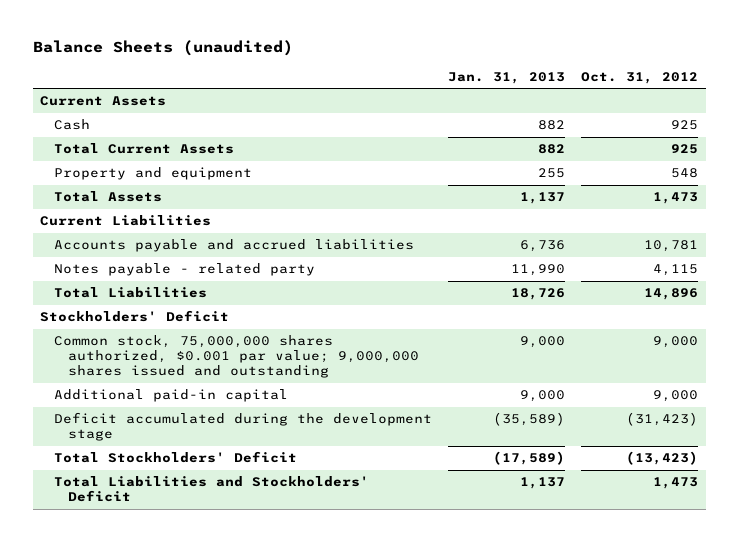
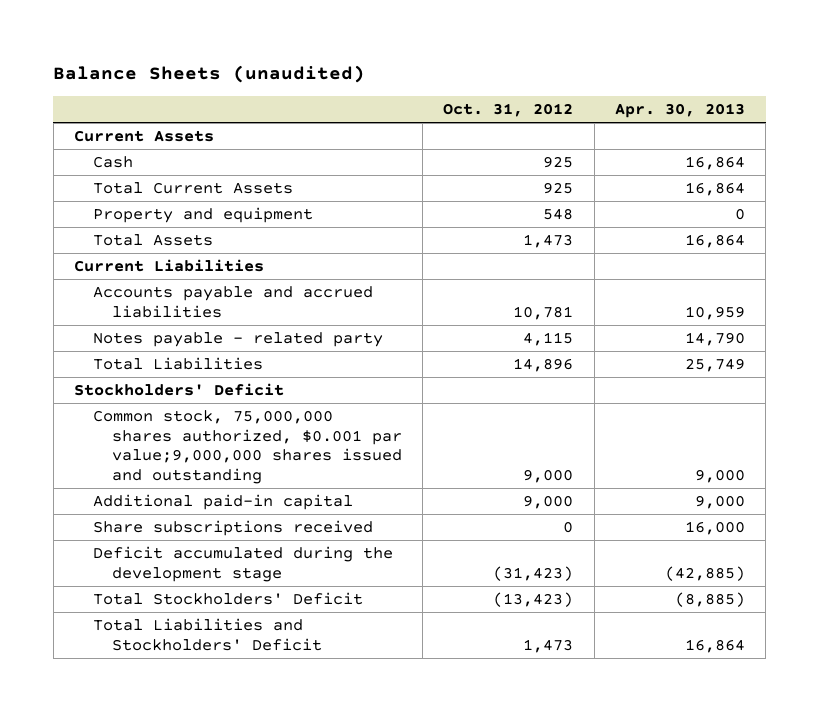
[447,71,565,84] Jan. 31, 2013 -> none
none -> [614,103,745,119] Apr. 30, 2013
[54,335,419,379] Common stock, 75,000,000 shares authorized, $0.001 par value; 9,000,000 shares issued and outstanding -> [92,410,402,484] Common stock, 75,000,000 shares authorized, $0.001 par value;9,000,000 shares issued and outstanding
none -> [92,520,373,537] Share subscriptions received

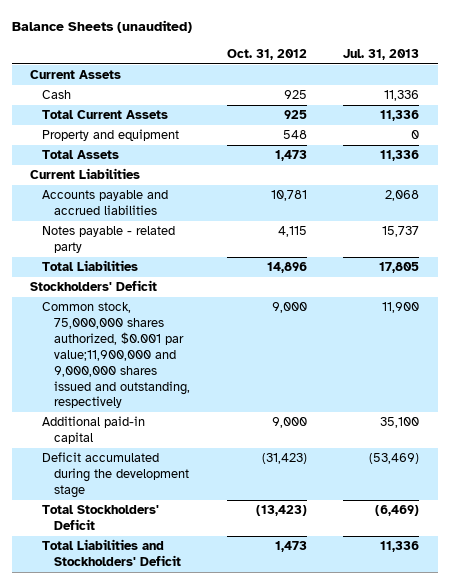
[614,103,745,119] Apr. 30, 2013 -> none
none -> [343,48,420,60] Jul. 31, 2013
[92,410,402,484] Common stock, 75,000,000 shares authorized, $0.001 par value;9,000,000 shares issued and outstanding -> [42,302,191,409] Common stock, 75,000,000 shares authorized, $0.001 par value;11,900,000 and 9,000,000 shares issued and outstanding, respectively
[92,520,373,537] Share subscriptions received -> none

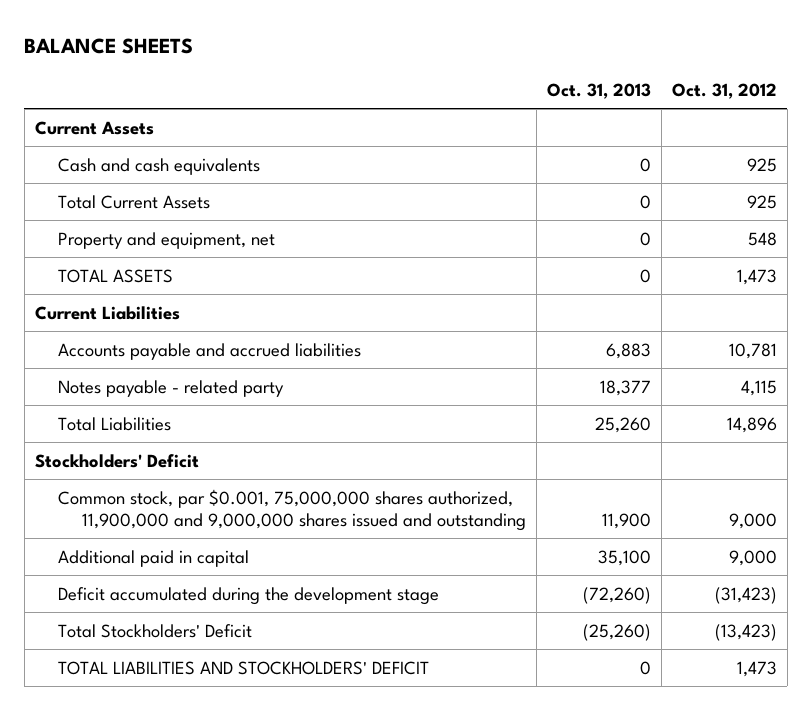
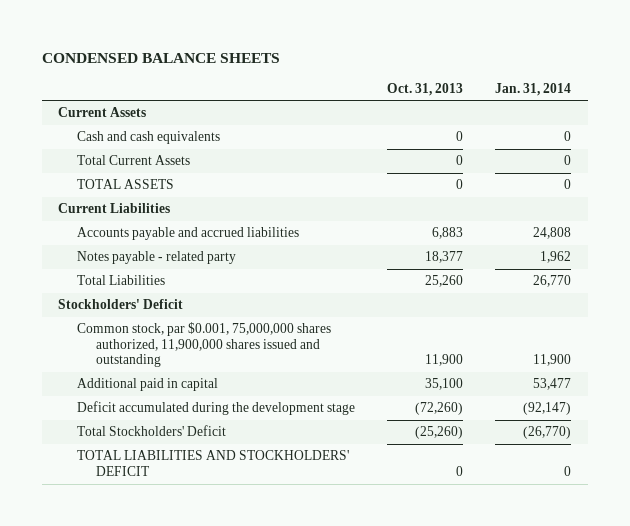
[24,38,194,55] BALANCE SHEETS -> [42,52,281,63] CONDENSED BALANCE SHEETS
[671,83,777,100] Oct. 31, 2012 -> none
none -> [495,82,572,96] Jan. 31, 2014
[58,231,276,249] Property and equipment, net -> none
[58,488,527,531] Common stock, par $0.001, 75,000,000 shares authorized, 11,900,000 and 9,000,000 shares issued and outstanding -> [77,322,332,368] Common stock, par $0.001, 75,000,000 shares authorized, 11,900,000 shares issued and outstanding

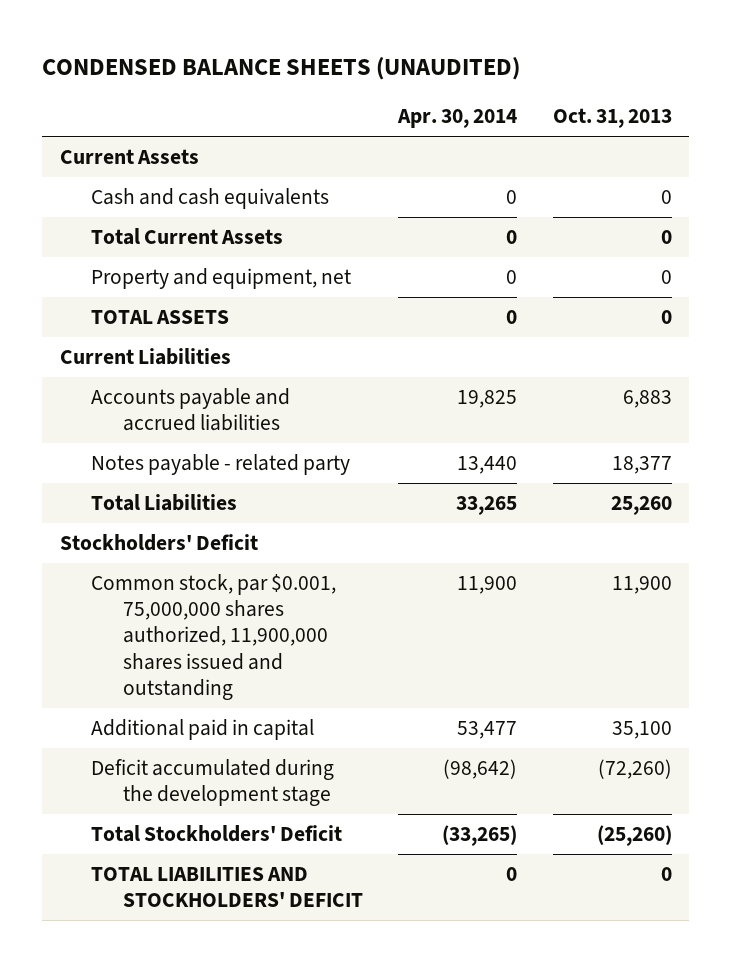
[42,52,281,63] CONDENSED BALANCE SHEETS -> [42,57,521,81] CONDENSED BALANCE SHEETS (UNAUDITED)
[495,82,572,96] Jan. 31, 2014 -> none
none -> [397,109,518,129] Apr. 30, 2014
none -> [91,268,352,290] Property and equipment, net

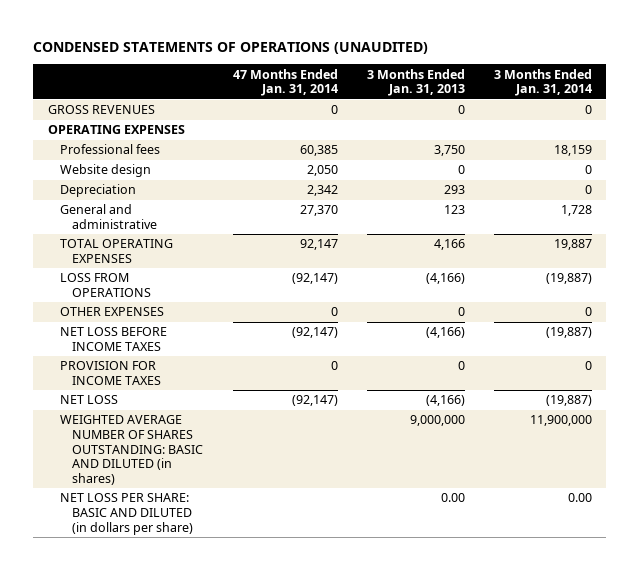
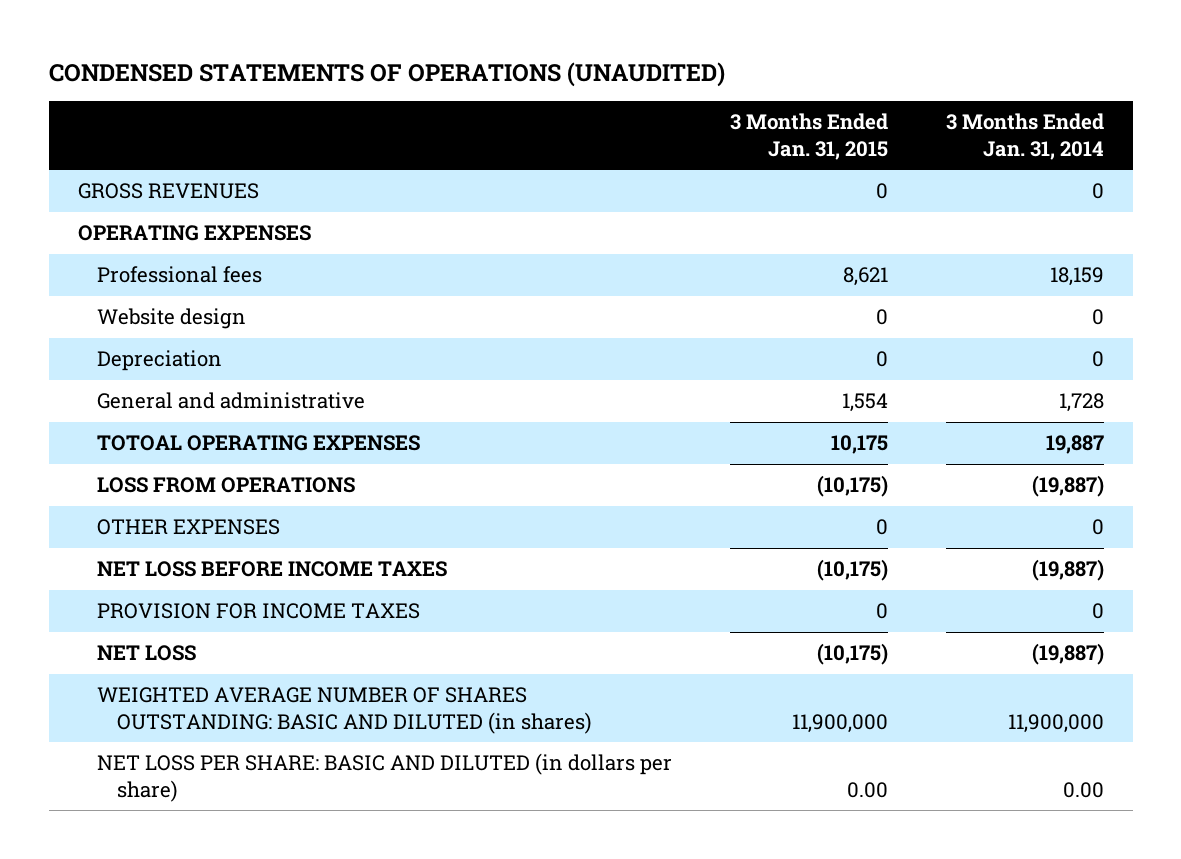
[232,68,338,97] 47 Months Ended Jan. 31, 2014 -> none
[366,68,465,97] 3 Months Ended Jan. 31, 2013 -> none
none -> [729,113,888,160] 3 Months Ended Jan. 31, 2015
[60,239,174,263] TOTAL OPERATING EXPENSES -> [97,435,421,452] TOTOAL OPERATING EXPENSES

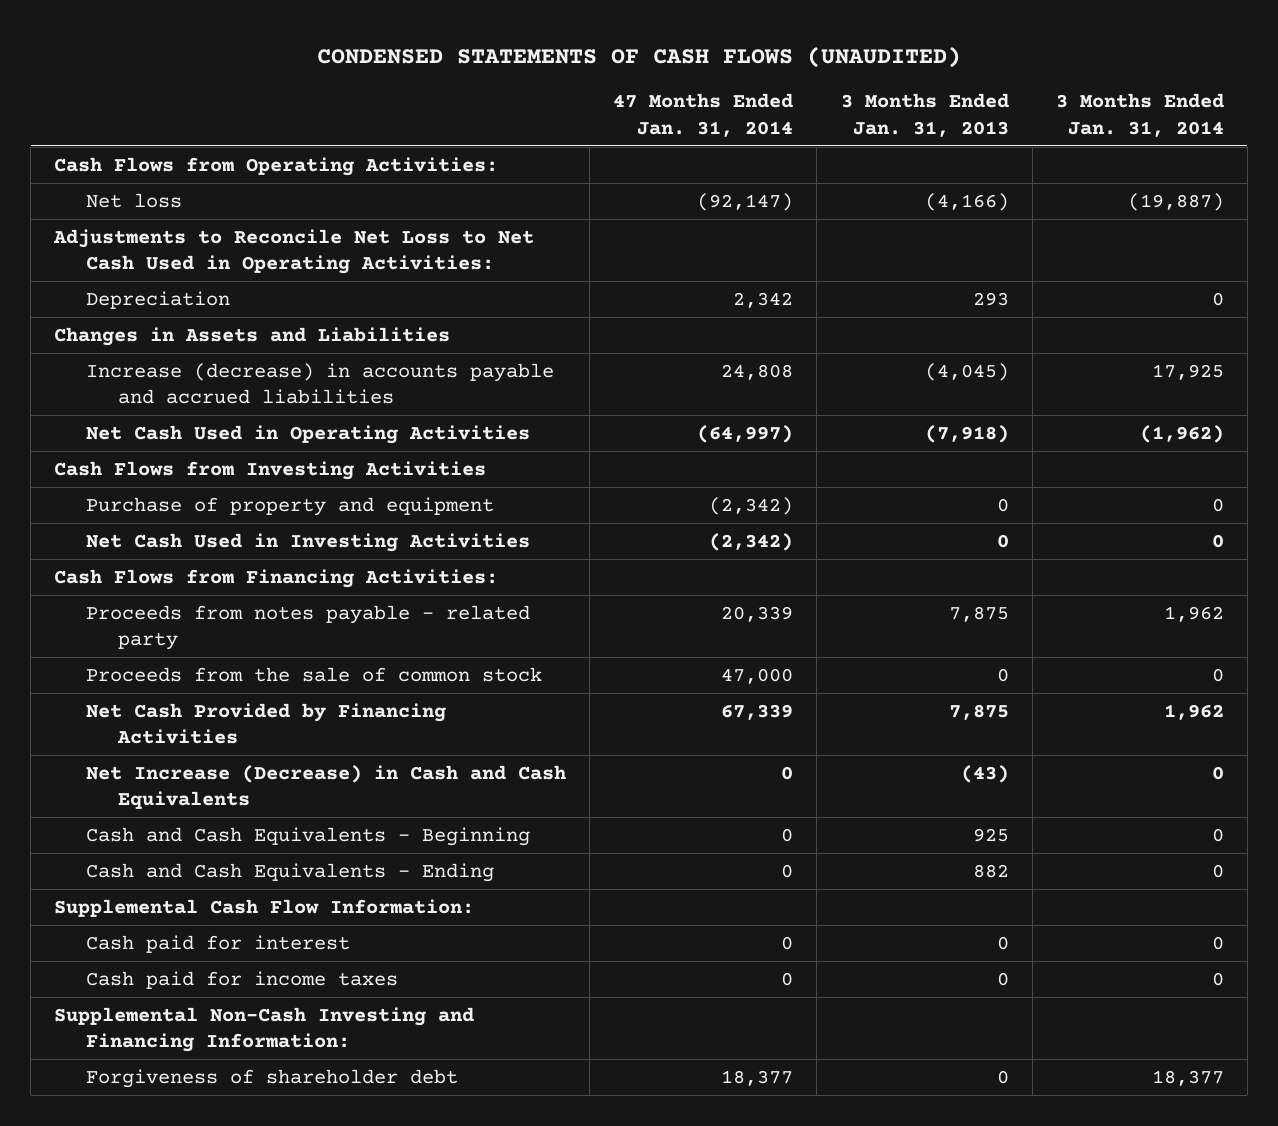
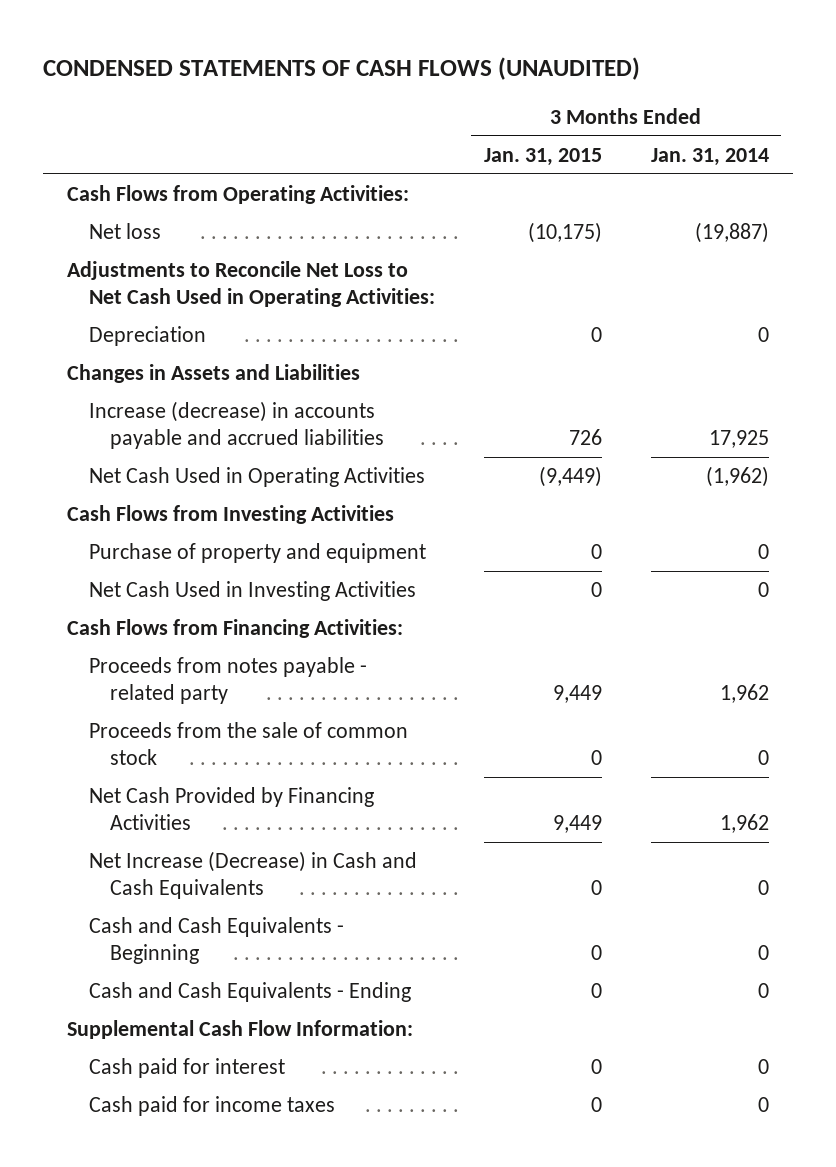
[613,93,794,137] 47 Months Ended Jan. 31, 2014 -> none
[840,93,1009,137] 3 Months Ended Jan. 31, 2013 -> none
none -> [483,147,602,166] Jan. 31, 2015
[54,1006,475,1053] Supplemental Non-Cash Investing and Financing Information: -> none
[86,1068,459,1088] Forgiveness of shareholder debt -> none

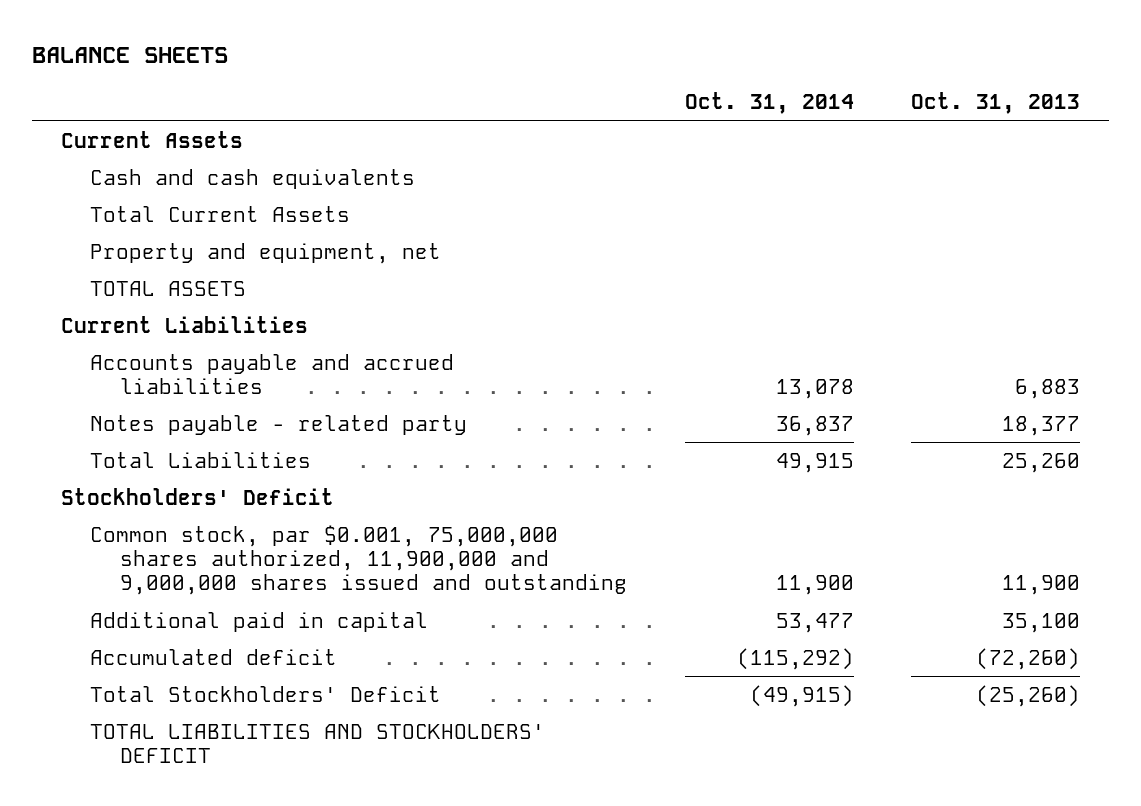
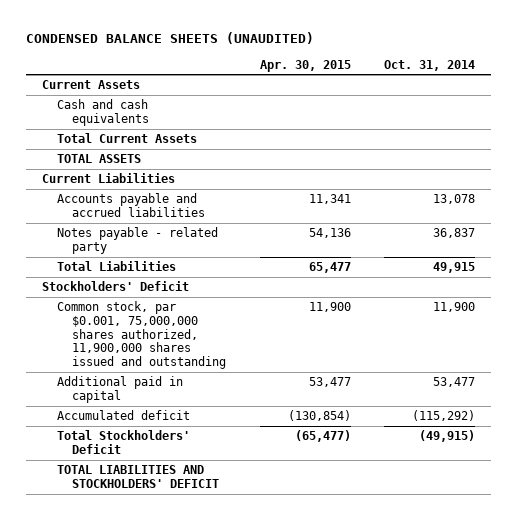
[31,47,228,64] BALANCE SHEETS -> [25,32,314,45] CONDENSED BALANCE SHEETS (UNAUDITED)
[911,92,1081,115] Oct. 31, 2013 -> none
none -> [259,59,351,72] Apr. 30, 2015
[90,242,442,264] Property and equipment, net -> none
[90,524,628,596] Common stock, par $0.001, 75,000,000 shares authorized, 11,900,000 and 9,000,000 shares issued and outstanding -> [57,301,227,370] Common stock, par $0.001, 75,000,000 shares authorized, 11,900,000 shares issued and outstanding

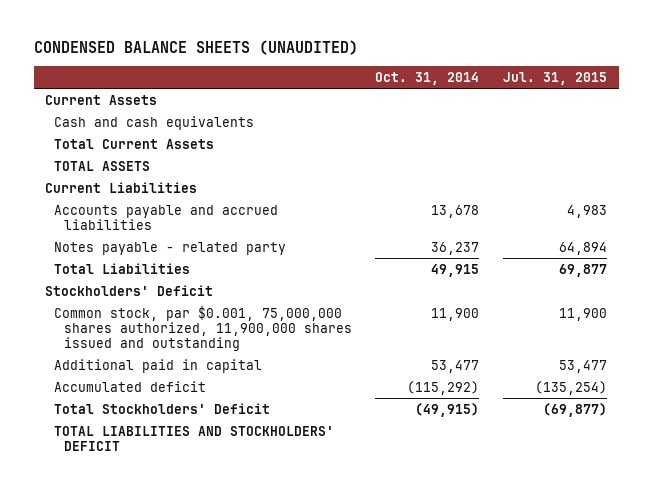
[259,59,351,72] Apr. 30, 2015 -> none
none -> [503,71,608,85] Jul. 31, 2015
[432,194,475,205] 13,078 -> [431,204,480,218] 13,678
[432,228,475,239] 36,837 -> [431,241,480,255] 36,237

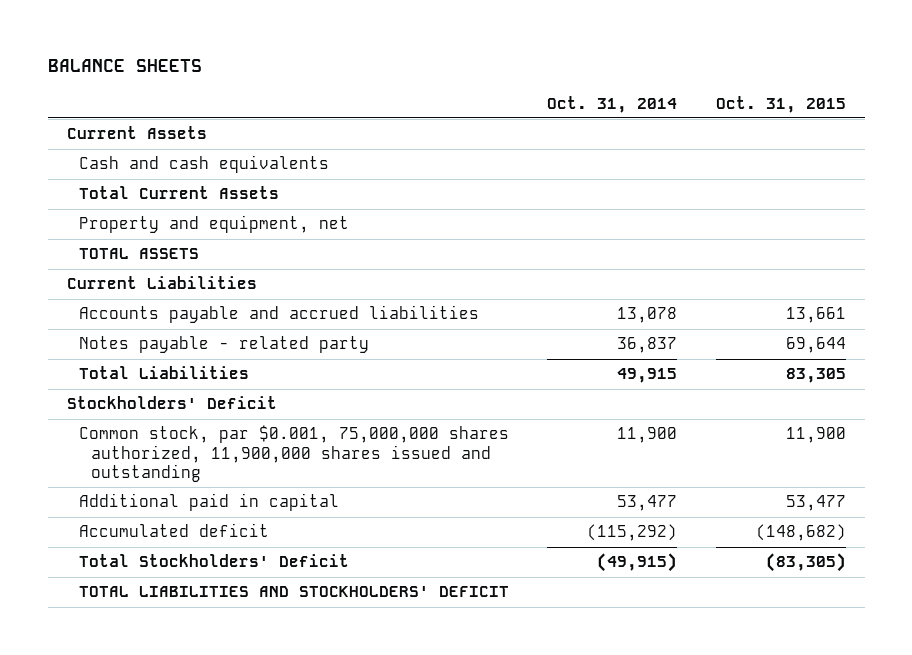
[33,40,358,56] CONDENSED BALANCE SHEETS (UNAUDITED) -> [47,59,202,73] BALANCE SHEETS
[503,71,608,85] Jul. 31, 2015 -> none
none -> [715,95,846,113] Oct. 31, 2015
none -> [78,215,349,234] Property and equipment, net
[431,204,480,218] 13,678 -> [617,307,678,324] 13,078
[431,241,480,255] 36,237 -> [617,337,678,354] 36,837

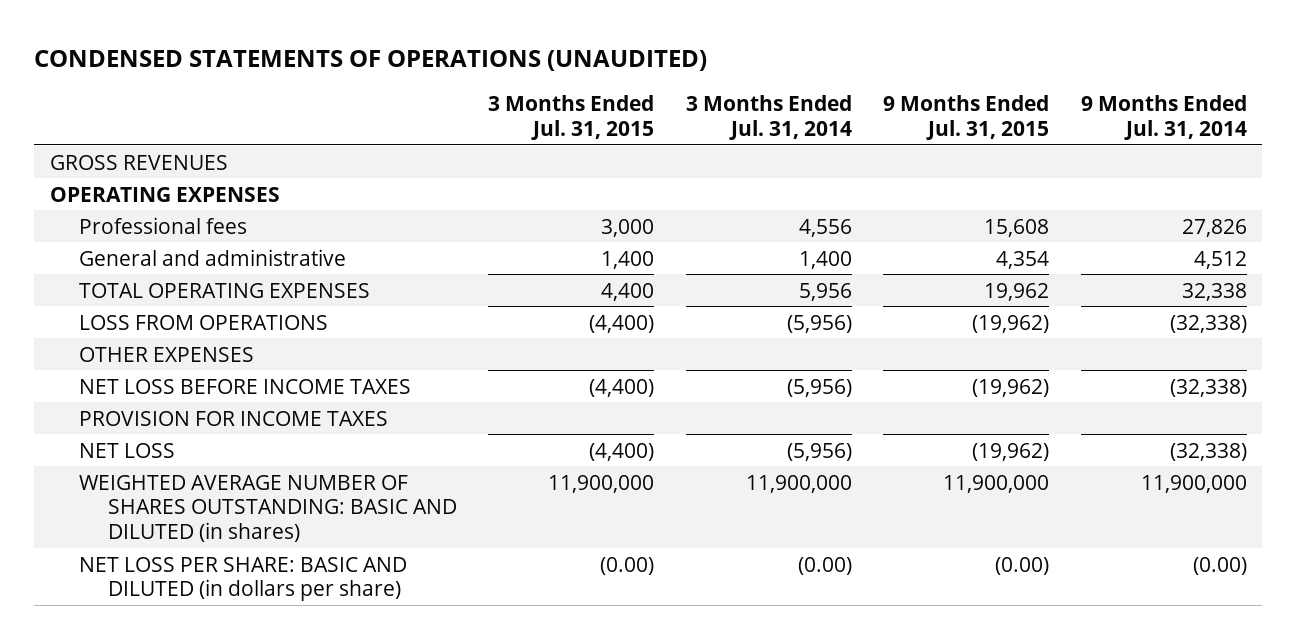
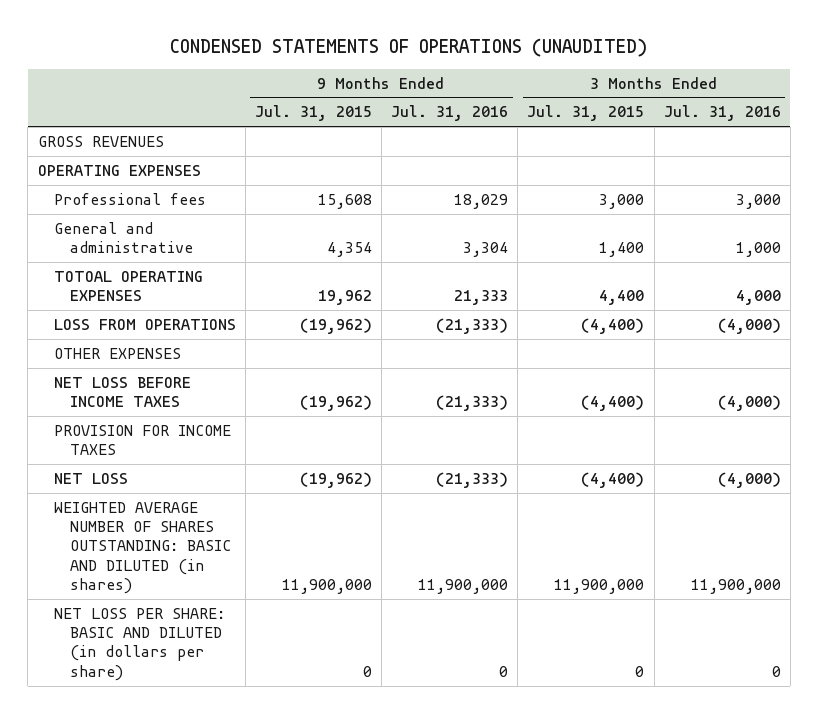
[685,95,852,141] 3 Months Ended Jul. 31, 2014 -> none
[1080,95,1247,141] 9 Months Ended Jul. 31, 2014 -> none
none -> [391,105,509,122] Jul. 31, 2016
none -> [663,105,781,122] Jul. 31, 2016
[78,282,370,298] TOTAL OPERATING EXPENSES -> [53,270,203,302] TOTOAL OPERATING EXPENSES
[600,556,655,575] (0.00) -> [635,665,645,677] 0
[995,556,1050,575] (0.00) -> [362,665,372,677] 0

